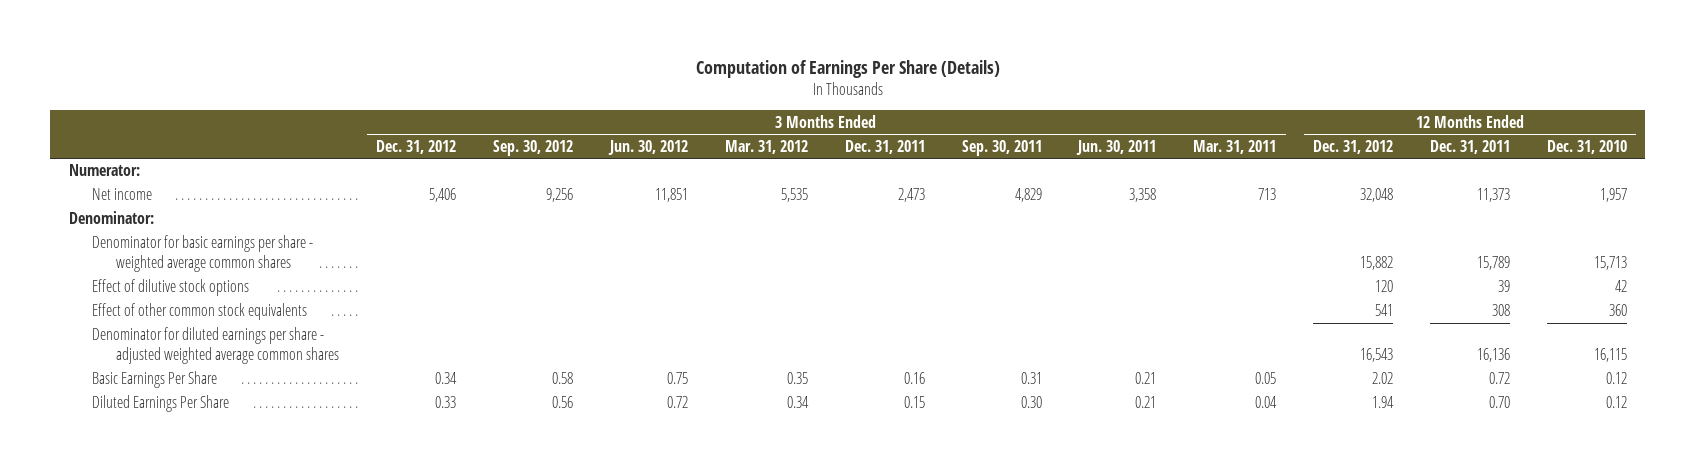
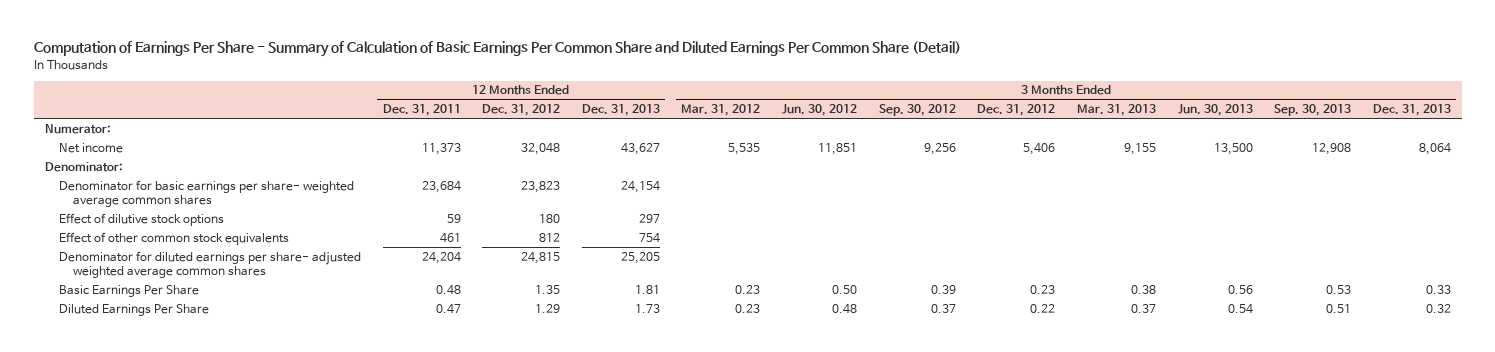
[695,60,1000,79] Computation of Earnings Per Share (Details) -> [33,41,961,58] Computation of Earnings Per Share - Summary of Calculation of Basic Earnings Per Common Share and Diluted Earnings Per Common Share (Detail)
[844,139,925,154] Dec. 31, 2011 -> none
[961,139,1042,156] Sep. 30, 2011 -> none
[1076,139,1157,155] Jun. 30, 2011 -> none
[1193,139,1277,154] Mar. 31, 2011 -> none
[1546,139,1627,154] Dec. 31, 2010 -> none
none -> [581,104,660,117] Dec. 31, 2013
none -> [1076,104,1156,117] Mar. 31, 2013
none -> [1177,104,1253,117] Jun. 30, 2013
none -> [1274,104,1352,117] Sep. 30, 2013
none -> [1372,104,1451,117] Dec. 31, 2013
[92,235,314,272] Denominator for basic earnings per share - weighted average common shares -> [58,179,354,207] Denominator for basic earnings per share- weighted average common shares
[1360,255,1394,270] 15,882 -> [521,180,561,193] 23,823
[1477,255,1511,270] 15,789 -> [421,180,461,193] 23,684
[1375,280,1394,293] 120 -> [539,213,561,223] 180
[1498,280,1511,293] 39 -> [446,213,461,223] 59
[1375,304,1394,317] 541 -> [539,232,561,242] 812
[1492,304,1511,317] 308 -> [439,232,461,243] 461
[92,327,340,364] Denominator for diluted earnings per share - adjusted weighted average common shares -> [58,250,361,278] Denominator for diluted earnings per share- adjusted weighted average common shares
[1360,347,1394,362] 16,543 -> [521,251,561,264] 24,815
[1477,347,1511,362] 16,136 -> [421,251,461,264] 24,204
[435,372,458,385] 0.34 -> [1030,284,1056,294] 0.23
[551,372,573,385] 0.58 -> [930,284,956,294] 0.39
[666,372,688,385] 0.75 -> [832,284,858,294] 0.50
[786,372,808,385] 0.35 -> [735,284,761,294] 0.23
[1372,372,1394,385] 2.02 -> [535,284,561,294] 1.35
[1489,372,1511,385] 0.72 -> [435,284,461,295] 0.48
[435,396,457,409] 0.33 -> [1030,303,1056,313] 0.22
[551,396,573,409] 0.56 -> [930,303,956,313] 0.37
[666,396,688,409] 0.72 -> [832,303,858,314] 0.48
[786,396,809,409] 0.34 -> [735,303,761,313] 0.23
[1372,396,1395,409] 1.94 -> [535,303,561,313] 1.29
[1489,396,1511,409] 0.70 -> [435,303,461,314] 0.47

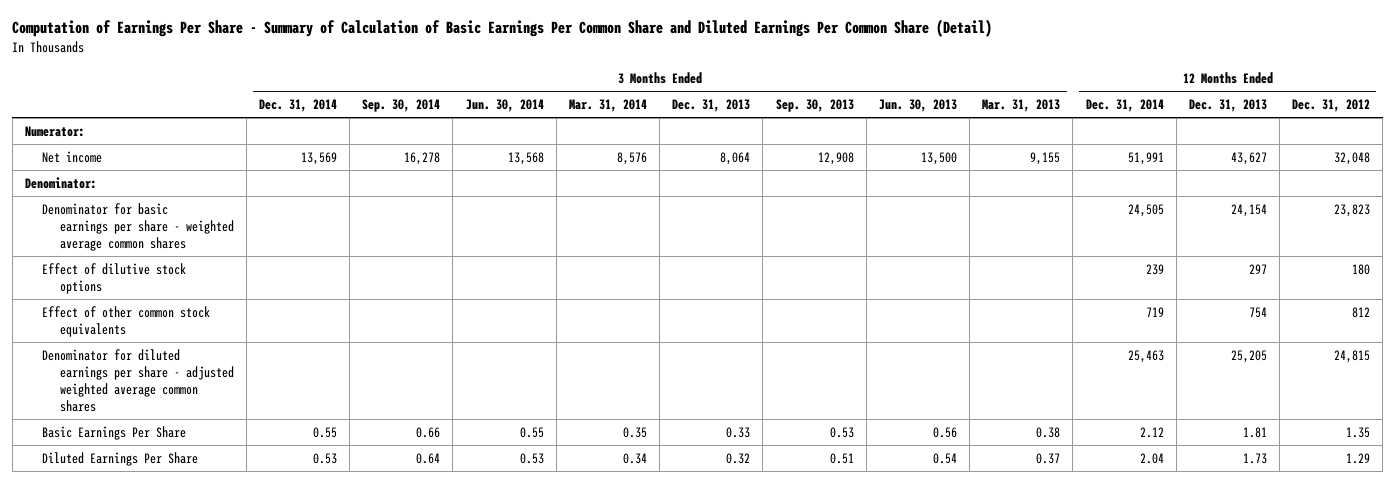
[382,104,461,117] Dec. 31, 2011 -> none
[681,104,761,117] Mar. 31, 2012 -> none
[782,104,858,117] Jun. 30, 2012 -> none
[878,104,956,117] Sep. 30, 2012 -> none
[977,104,1056,117] Dec. 31, 2012 -> none
none -> [259,99,338,113] Dec. 31, 2014
none -> [362,99,441,113] Sep. 30, 2014
none -> [465,99,544,113] Jun. 30, 2014
none -> [568,99,647,113] Mar. 31, 2014
none -> [1085,99,1164,113] Dec. 31, 2014
[58,179,354,207] Denominator for basic earnings per share- weighted average common shares -> [42,202,234,251] Denominator for basic earnings per share - weighted average common shares
[58,250,361,278] Denominator for diluted earnings per share- adjusted weighted average common shares -> [42,348,234,412] Denominator for diluted earnings per share - adjusted weighted average common shares

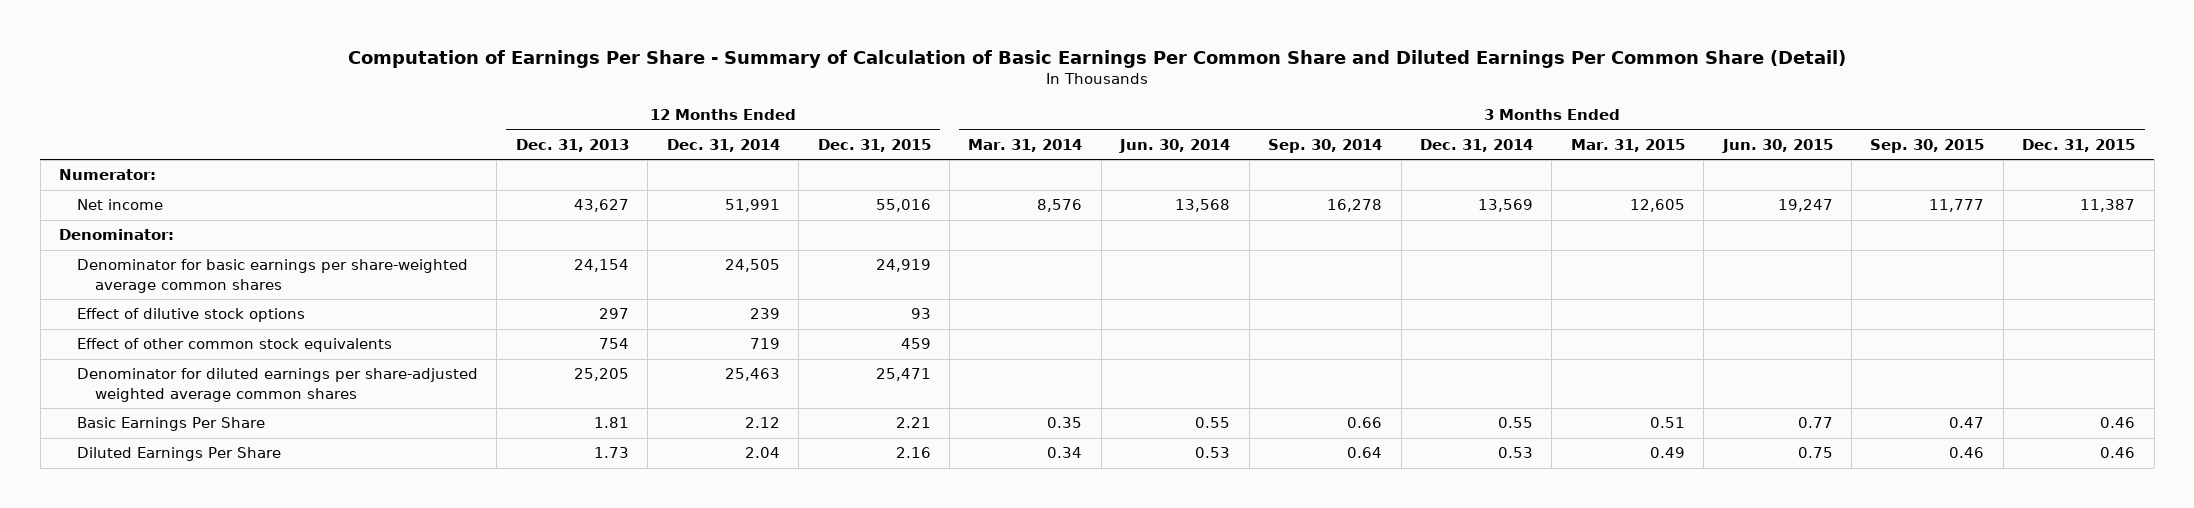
[672,99,751,113] Dec. 31, 2013 -> none
[775,99,854,113] Sep. 30, 2013 -> none
[878,99,957,113] Jun. 30, 2013 -> none
[982,99,1061,113] Mar. 31, 2013 -> none
[1292,99,1371,113] Dec. 31, 2012 -> none
none -> [817,138,931,152] Dec. 31, 2015
none -> [1570,138,1685,152] Mar. 31, 2015
none -> [1721,138,1833,153] Jun. 30, 2015
none -> [1870,138,1985,153] Sep. 30, 2015
none -> [2022,138,2136,152] Dec. 31, 2015
[42,202,234,251] Denominator for basic earnings per share - weighted average common shares -> [77,259,469,293] Denominator for basic earnings per share-weighted average common shares
[42,348,234,412] Denominator for diluted earnings per share - adjusted weighted average common shares -> [77,368,479,402] Denominator for diluted earnings per share-adjusted weighted average common shares

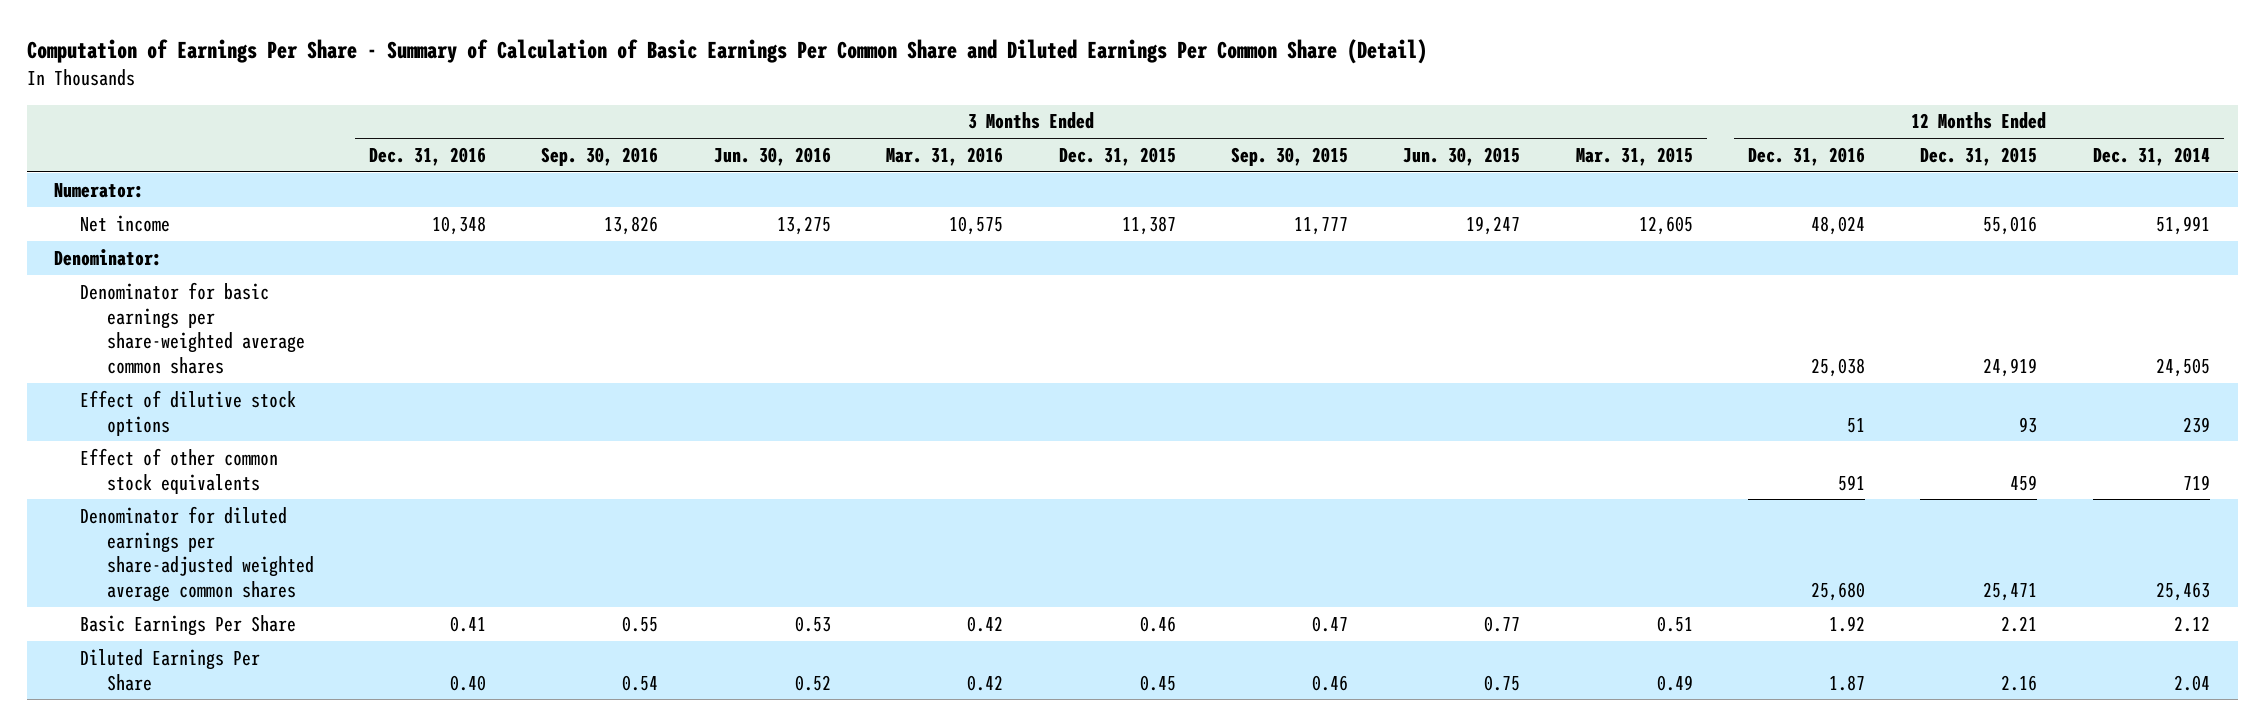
[515,138,629,152] Dec. 31, 2013 -> none
[968,138,1083,152] Mar. 31, 2014 -> none
[1119,138,1231,153] Jun. 30, 2014 -> none
[1268,138,1383,153] Sep. 30, 2014 -> none
[1419,138,1533,152] Dec. 31, 2014 -> none
none -> [369,147,487,167] Dec. 31, 2016
none -> [541,147,659,167] Sep. 30, 2016
none -> [713,147,831,167] Jun. 30, 2016
none -> [886,147,1004,167] Mar. 31, 2016
none -> [1748,147,1866,167] Dec. 31, 2016
[2100,447,2136,459] 0.46 -> [1139,674,1176,691] 0.45

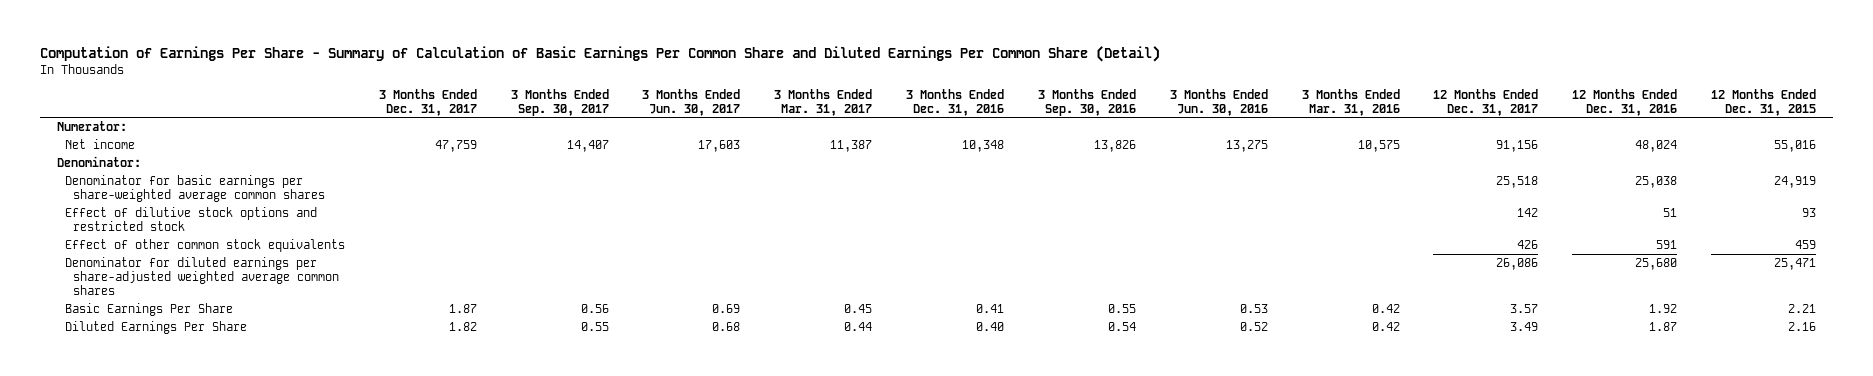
[1058,147,1176,167] Dec. 31, 2015 -> none
[1230,147,1348,167] Sep. 30, 2015 -> none
[1403,147,1521,167] Jun. 30, 2015 -> none
[1575,147,1693,167] Mar. 31, 2015 -> none
[2092,147,2210,167] Dec. 31, 2014 -> none
none -> [378,88,477,116] 3 Months Ended Dec. 31, 2017
none -> [510,88,609,116] 3 Months Ended Sep. 30, 2017
none -> [642,88,741,116] 3 Months Ended Jun. 30, 2017
none -> [774,88,873,116] 3 Months Ended Mar. 31, 2017
none -> [1433,88,1539,116] 12 Months Ended Dec. 31, 2017
[80,389,297,436] Effect of dilutive stock options -> [64,207,317,232] Effect of dilutive stock options and restricted stock

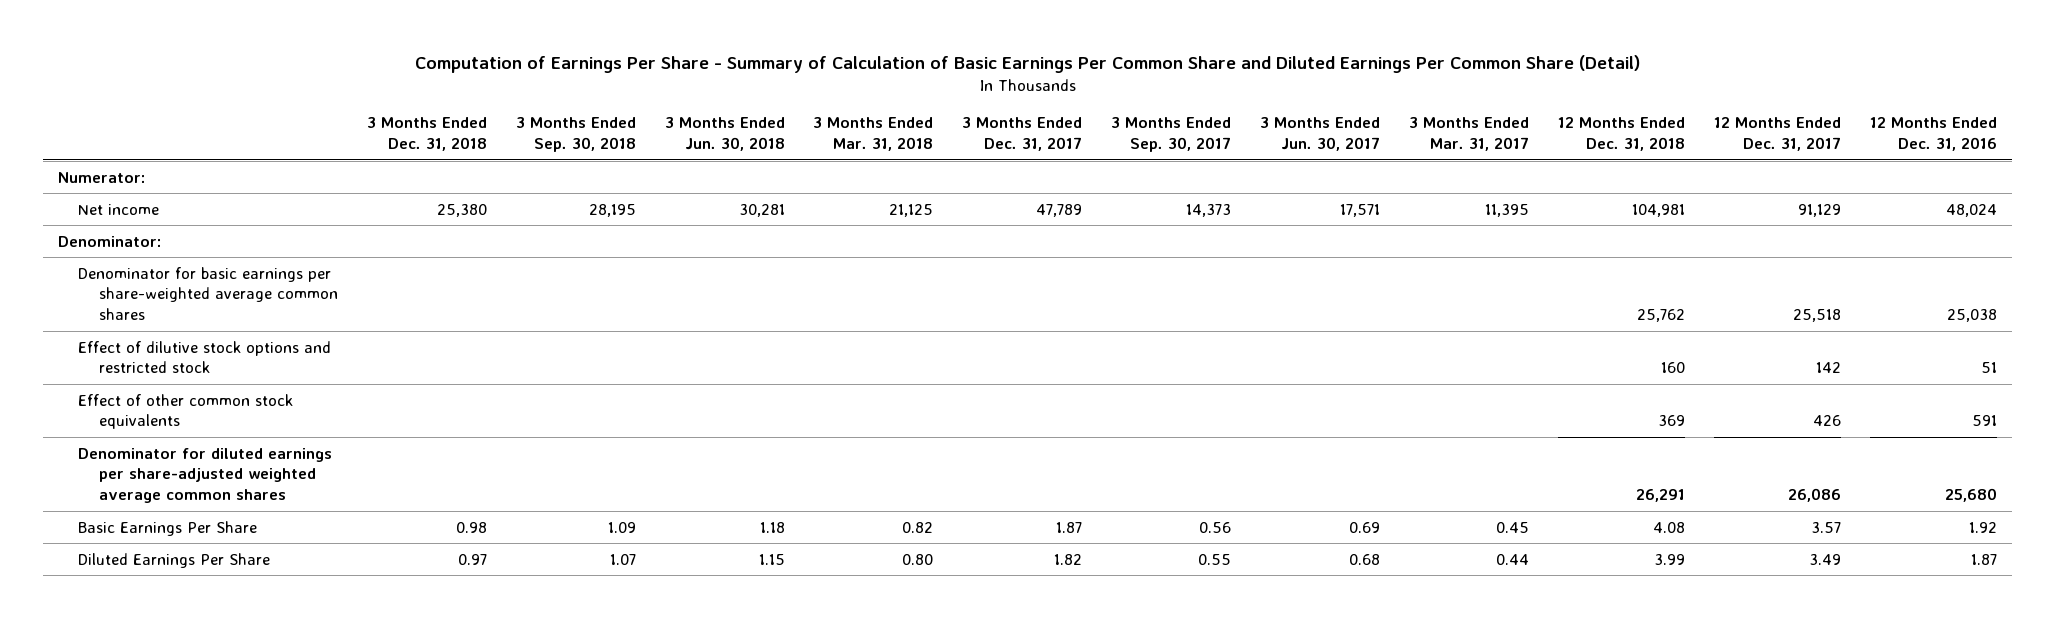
[906,88,1005,116] 3 Months Ended Dec. 31, 2016 -> none
[1037,88,1136,116] 3 Months Ended Sep. 30, 2016 -> none
[1169,88,1268,116] 3 Months Ended Jun. 30, 2016 -> none
[1301,88,1400,116] 3 Months Ended Mar. 31, 2016 -> none
[1710,88,1816,116] 12 Months Ended Dec. 31, 2015 -> none
none -> [366,117,487,152] 3 Months Ended Dec. 31, 2018
none -> [515,117,636,153] 3 Months Ended Sep. 30, 2018
none -> [664,117,785,152] 3 Months Ended Jun. 30, 2018
none -> [813,117,934,152] 3 Months Ended Mar. 31, 2018
none -> [1558,117,1686,152] 12 Months Ended Dec. 31, 2018
[434,140,477,153] 47,759 -> [1036,203,1083,217] 47,789
[566,140,609,153] 14,407 -> [1186,203,1232,217] 14,373
[698,140,741,153] 17,603 -> [1340,203,1381,217] 17,571
[830,140,873,153] 11,387 -> [1485,203,1530,217] 11,395
[1496,140,1539,153] 91,156 -> [1798,203,1842,217] 91,129

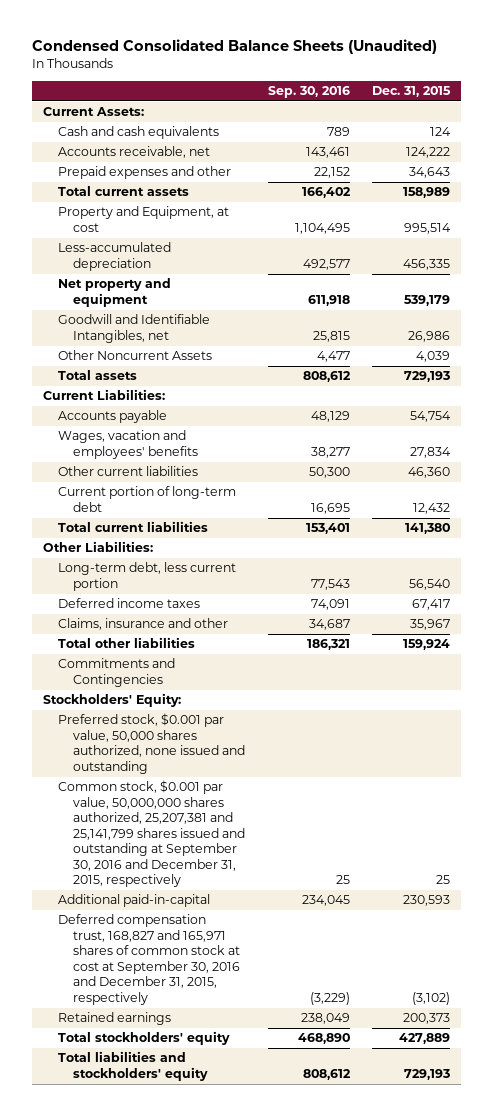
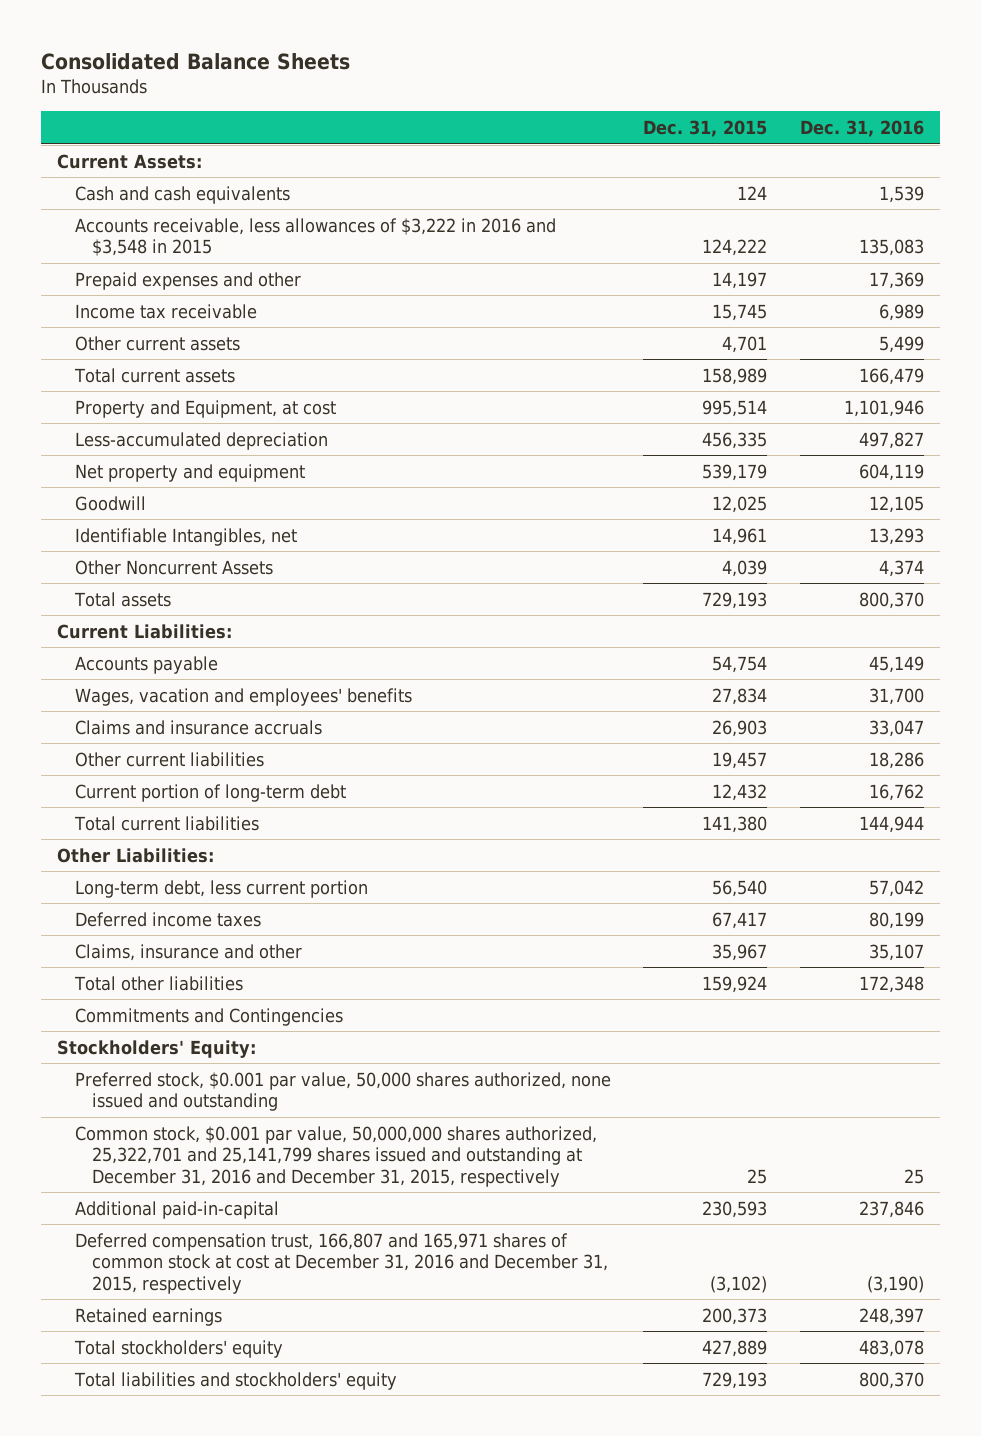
[32,39,438,55] Condensed Consolidated Balance Sheets (Unaudited) -> [41,53,351,71] Consolidated Balance Sheets
[267,85,350,98] Sep. 30, 2016 -> none
none -> [799,120,924,138] Dec. 31, 2016
[58,146,211,159] Accounts receivable, net -> [74,217,556,257] Accounts receivable, less allowances of $3,222 in 2016 and $3,548 in 2015
[408,167,450,179] 34,643 -> [712,271,768,289] 14,197
none -> [74,303,257,319] Income tax receivable
none -> [74,335,240,351] Other current assets
[58,314,211,343] Goodwill and Identifiable Intangibles, net -> [74,495,146,511] Goodwill
[407,330,450,342] 26,986 -> [712,495,768,513] 12,025
none -> [74,527,297,546] Identifiable Intangibles, net
none -> [74,719,322,735] Claims and insurance accruals
[407,467,450,479] 46,360 -> [712,751,768,769] 19,457
[58,780,246,888] Common stock, $0.001 par value, 50,000,000 shares authorized, 25,207,381 and 25,141,799 shares issued and outstanding at September 30, 2016 and December 31, 2015, respectively -> [74,1125,597,1187] Common stock, $0.001 par value, 50,000,000 shares authorized, 25,322,701 and 25,141,799 shares issued and outstanding at December 31, 2016 and December 31, 2015, respectively
[58,914,241,1005] Deferred compensation trust, 168,827 and 165,971 shares of common stock at cost at September 30, 2016 and December 31, 2015, respectively -> [74,1232,609,1294] Deferred compensation trust, 166,807 and 165,971 shares of common stock at cost at December 31, 2016 and December 31, 2015, respectively

